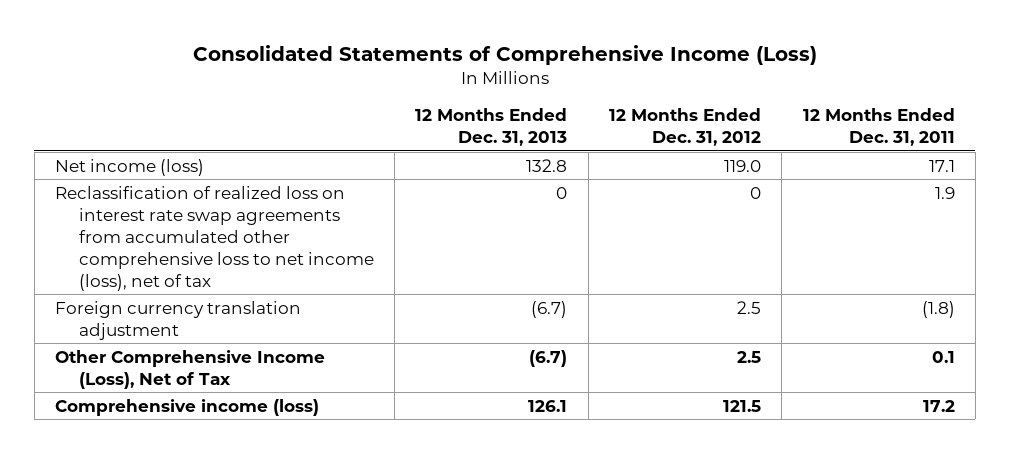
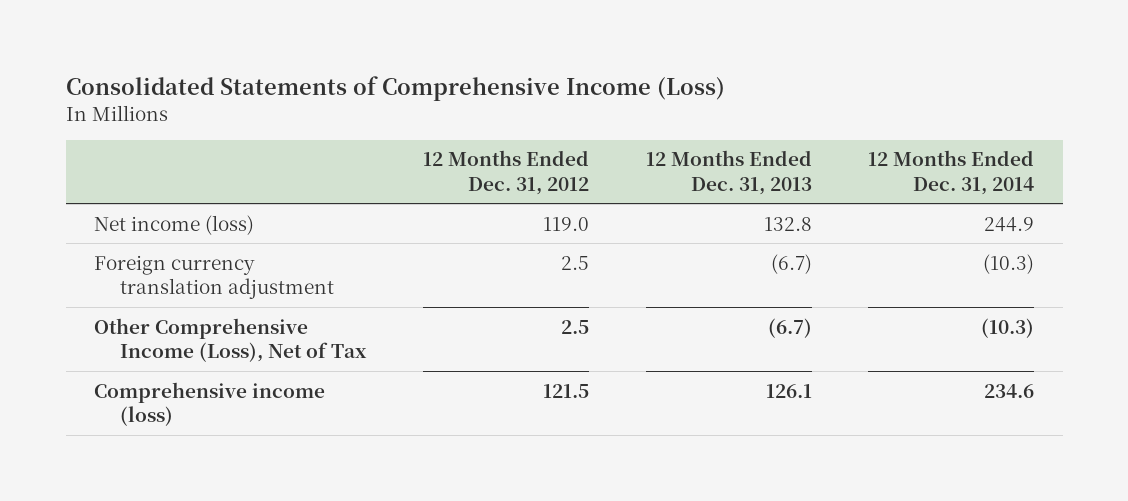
[802,108,955,147] 12 Months Ended Dec. 31, 2011 -> none
none -> [868,150,1035,195] 12 Months Ended Dec. 31, 2014
[54,185,374,291] Reclassification of realized loss on interest rate swap agreements from accumulated other comprehensive loss to net income (loss), net of tax -> none

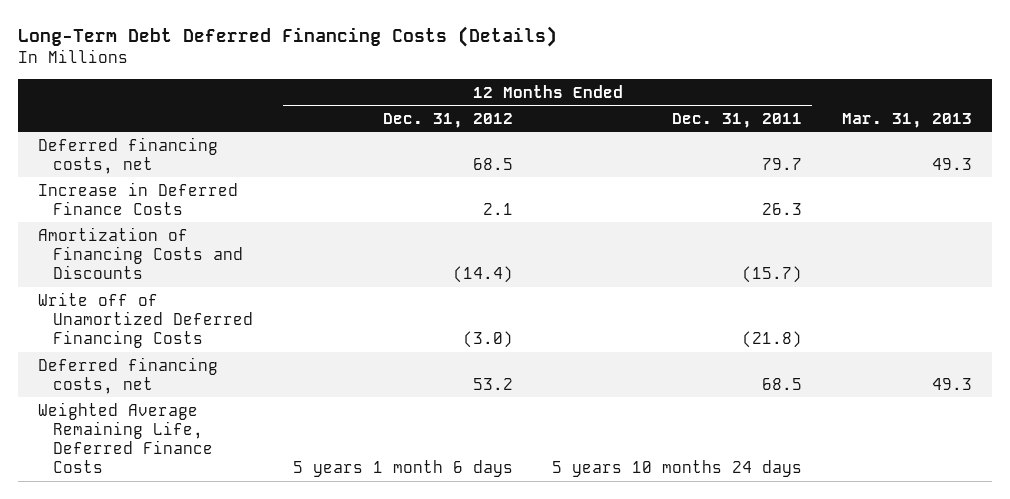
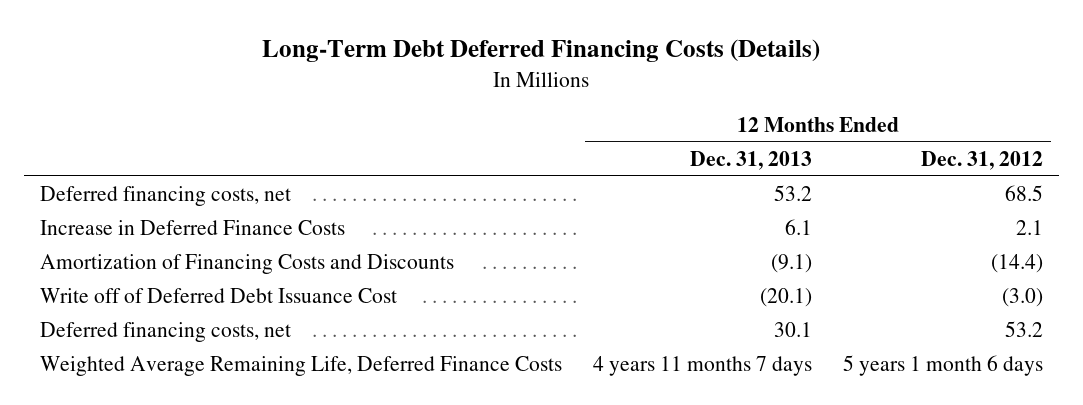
[672,112,803,128] Dec. 31, 2011 -> none
[841,112,972,128] Mar. 31, 2013 -> none
none -> [689,150,812,170] Dec. 31, 2013
[37,291,254,349] Write off of Unamortized Deferred Financing Costs -> [39,287,397,303] Write off of Deferred Debt Issuance Cost

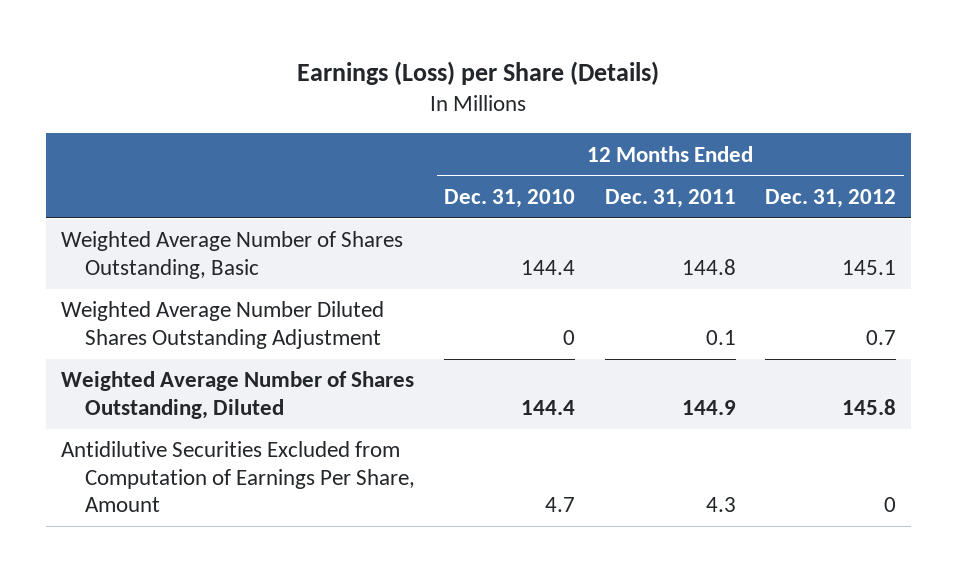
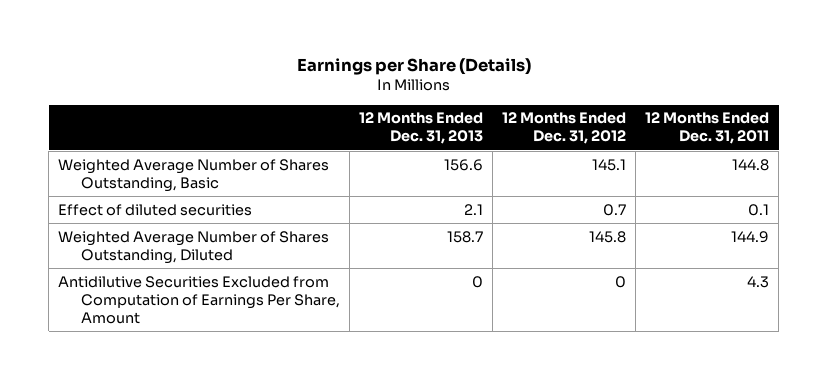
[297,60,660,85] Earnings (Loss) per Share (Details) -> [296,57,531,75] Earnings per Share (Details)
[444,188,576,208] Dec. 31, 2010 -> none
none -> [358,112,483,145] 12 Months Ended Dec. 31, 2013
[60,301,384,349] Weighted Average Number Diluted Shares Outstanding Adjustment -> [58,203,253,216] Effect of diluted securities

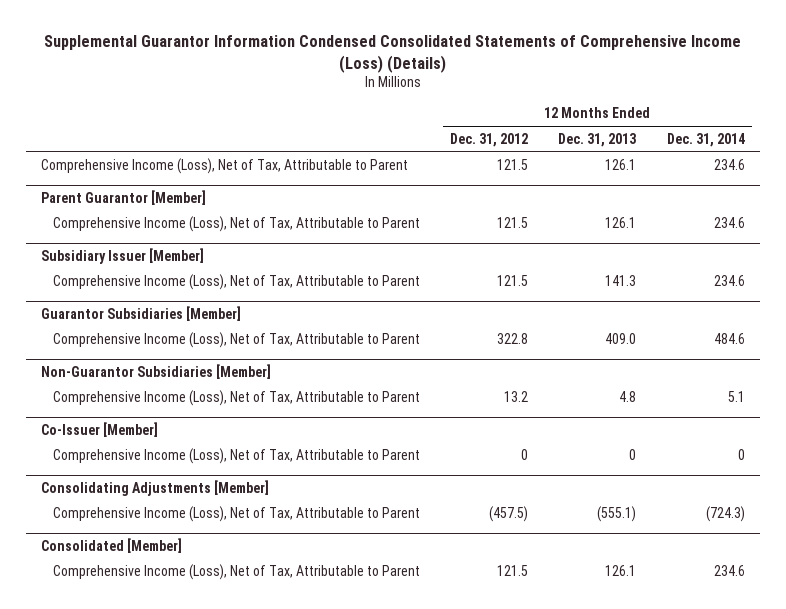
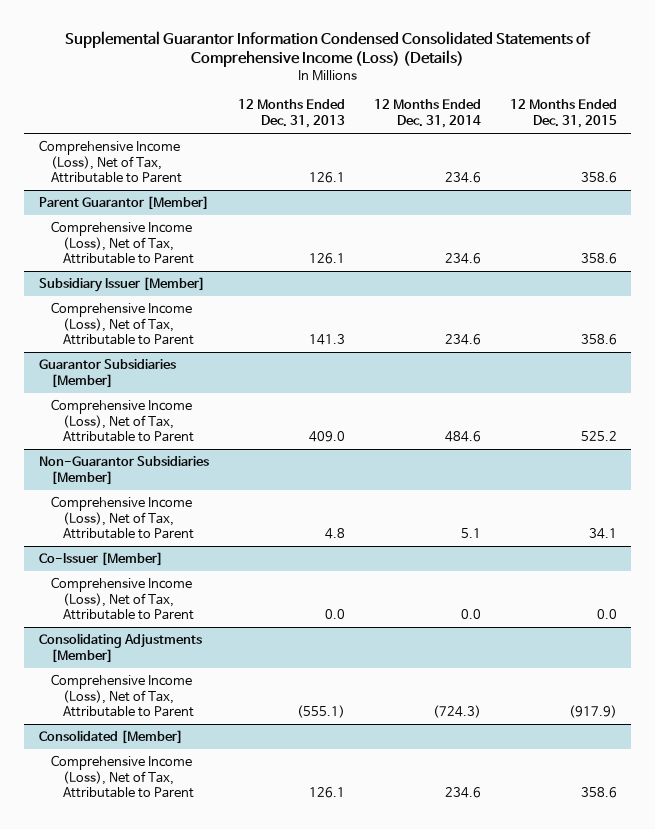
[450,132,529,147] Dec. 31, 2012 -> none
none -> [509,99,617,128] 12 Months Ended Dec. 31, 2015
[629,448,637,460] 0 -> [324,609,345,620] 0.0
[737,448,745,460] 0 -> [460,609,481,620] 0.0

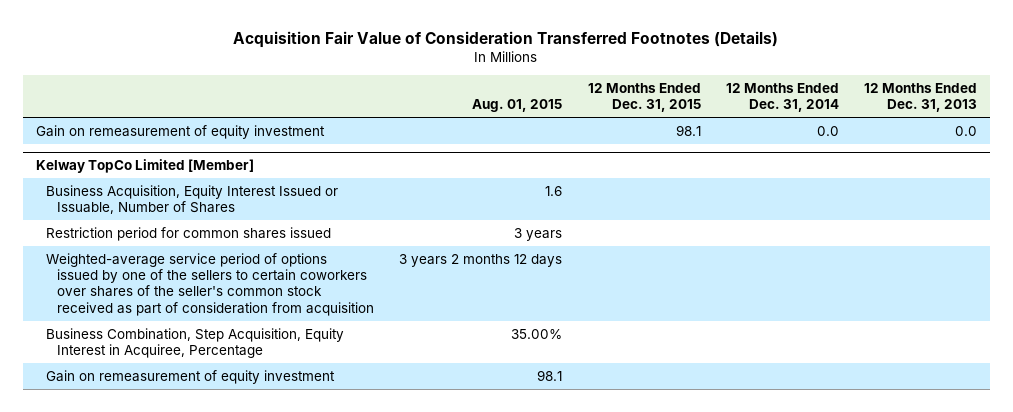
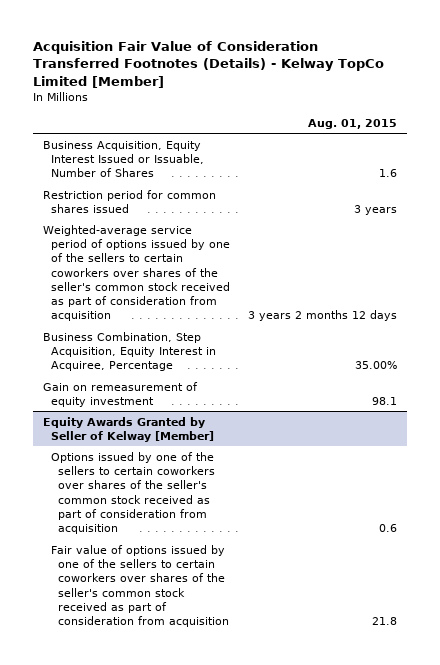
[233,30,779,48] Acquisition Fair Value of Consideration Transferred Footnotes (Details) -> [33,40,385,88] Acquisition Fair Value of Consideration Transferred Footnotes (Details) - Kelway TopCo Limited [Member]
[587,83,701,113] 12 Months Ended Dec. 31, 2015 -> none
[725,83,839,113] 12 Months Ended Dec. 31, 2014 -> none
[864,83,978,113] 12 Months Ended Dec. 31, 2013 -> none
[35,124,325,139] Gain on remeasurement of equity investment -> none
[35,158,254,173] Kelway TopCo Limited [Member] -> none
none -> [42,416,214,442] Equity Awards Granted by Seller of Kelway [Member]
none -> [50,451,216,535] Options issued by one of the sellers to certain coworkers over shares of the seller's common stock received as part of consideration from acquisition
none -> [50,544,230,628] Fair value of options issued by one of the sellers to certain coworkers over shares of the seller's common stock received as part of consideration from acquisition

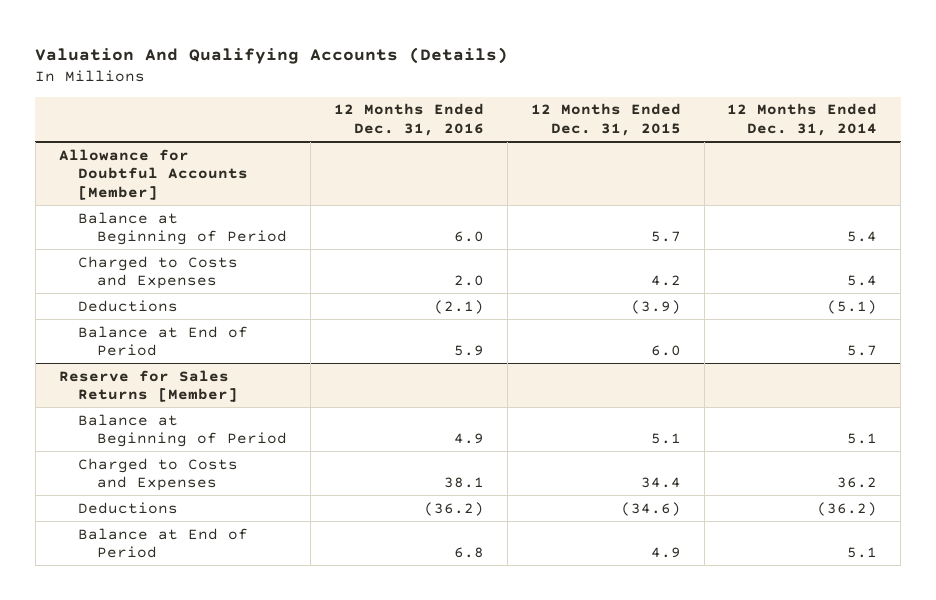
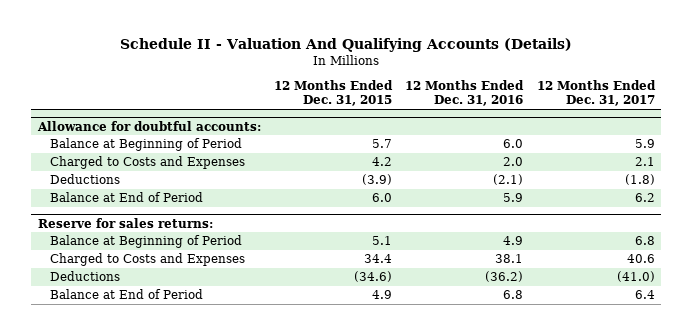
[35,46,509,64] Valuation And Qualifying Accounts (Details) -> [120,38,573,53] Schedule II - Valuation And Qualifying Accounts (Details)
[727,103,878,136] 12 Months Ended Dec. 31, 2014 -> none
none -> [536,79,656,107] 12 Months Ended Dec. 31, 2017
[58,148,248,200] Allowance for Doubtful Accounts [Member] -> [36,120,261,131] Allowance for doubtful accounts:
[58,369,238,403] Reserve for Sales Returns [Member] -> [37,217,213,228] Reserve for sales returns:

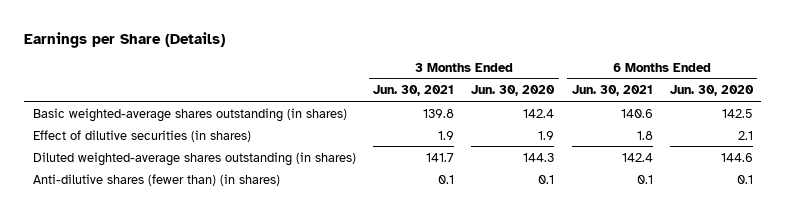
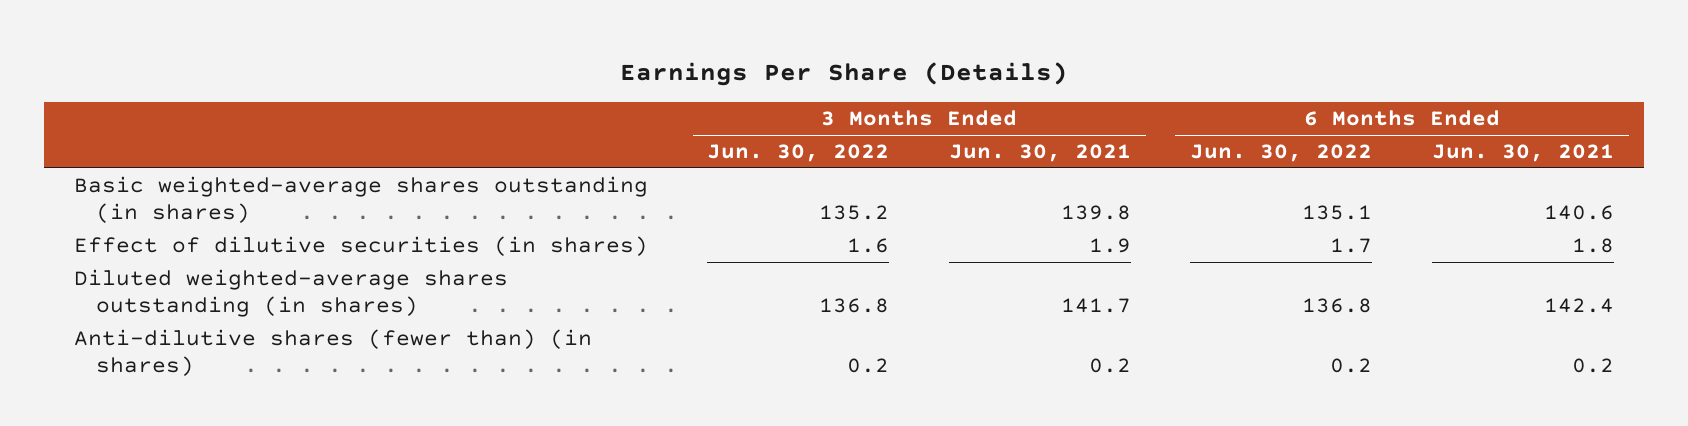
[24,31,226,48] Earnings per Share (Details) -> [619,61,1068,86] Earnings Per Share (Details)
[471,85,556,97] Jun. 30, 2020 -> none
[669,85,754,97] Jun. 30, 2020 -> none
none -> [707,144,890,163] Jun. 30, 2022
none -> [1190,144,1373,163] Jun. 30, 2022
[437,174,454,184] 0.1 -> [1088,358,1131,374] 0.2
[636,174,653,184] 0.1 -> [1571,358,1614,374] 0.2

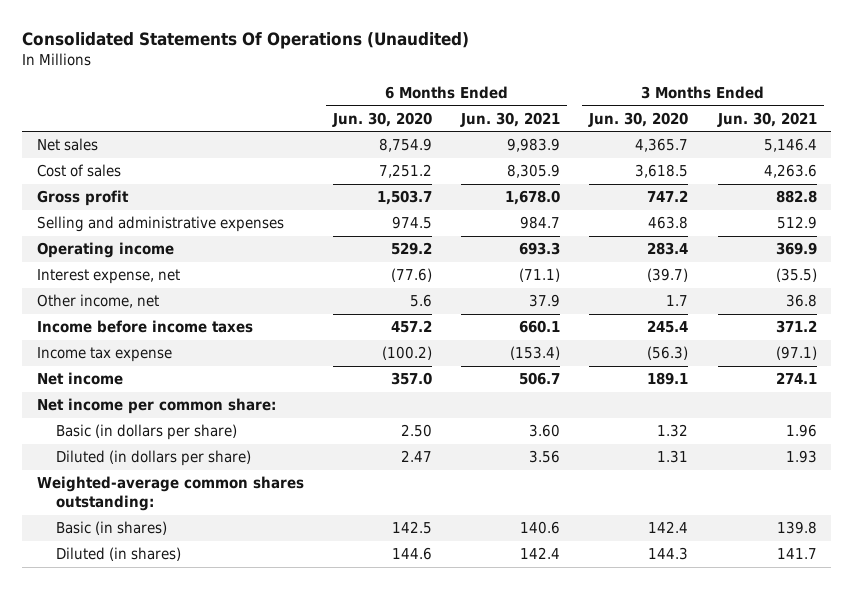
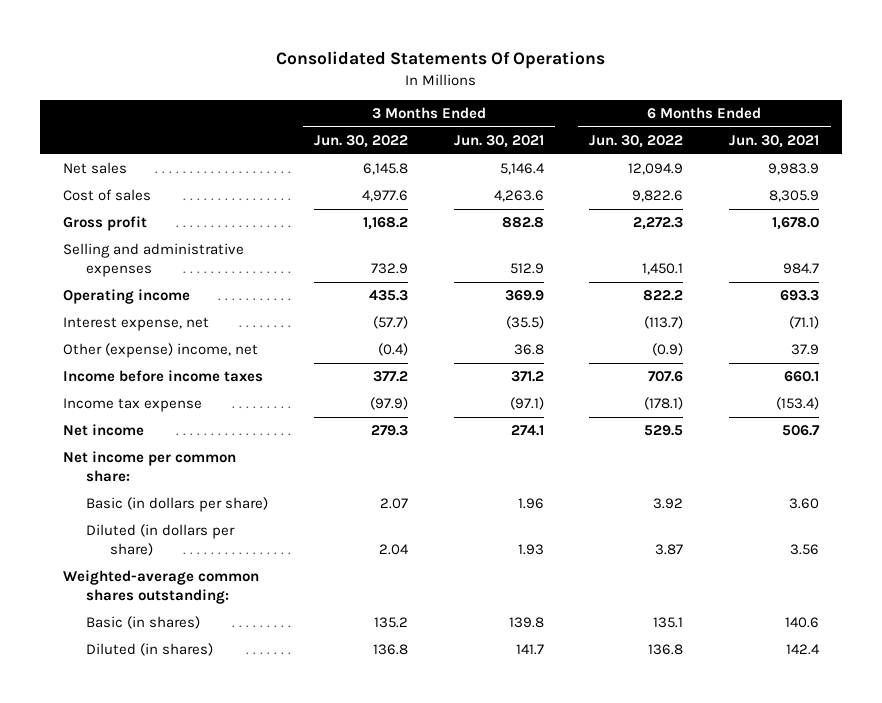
[22,32,470,50] Consolidated Statements Of Operations (Unaudited) -> [276,51,606,70] Consolidated Statements Of Operations
[332,111,433,127] Jun. 30, 2020 -> none
[588,111,689,127] Jun. 30, 2020 -> none
none -> [314,135,409,149] Jun. 30, 2022
none -> [589,135,684,149] Jun. 30, 2022
[36,294,159,309] Other income, net -> [63,343,259,359] Other (expense) income, net

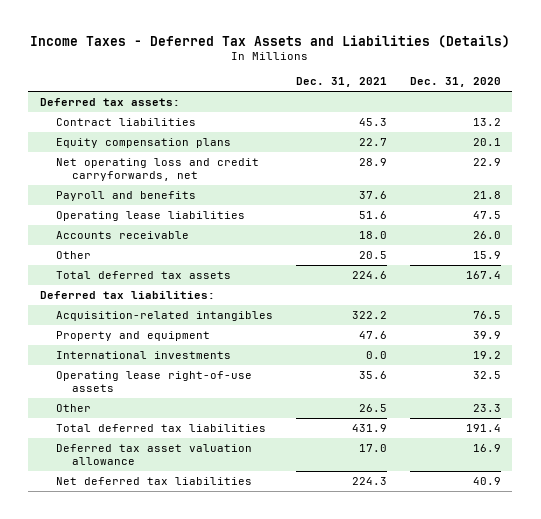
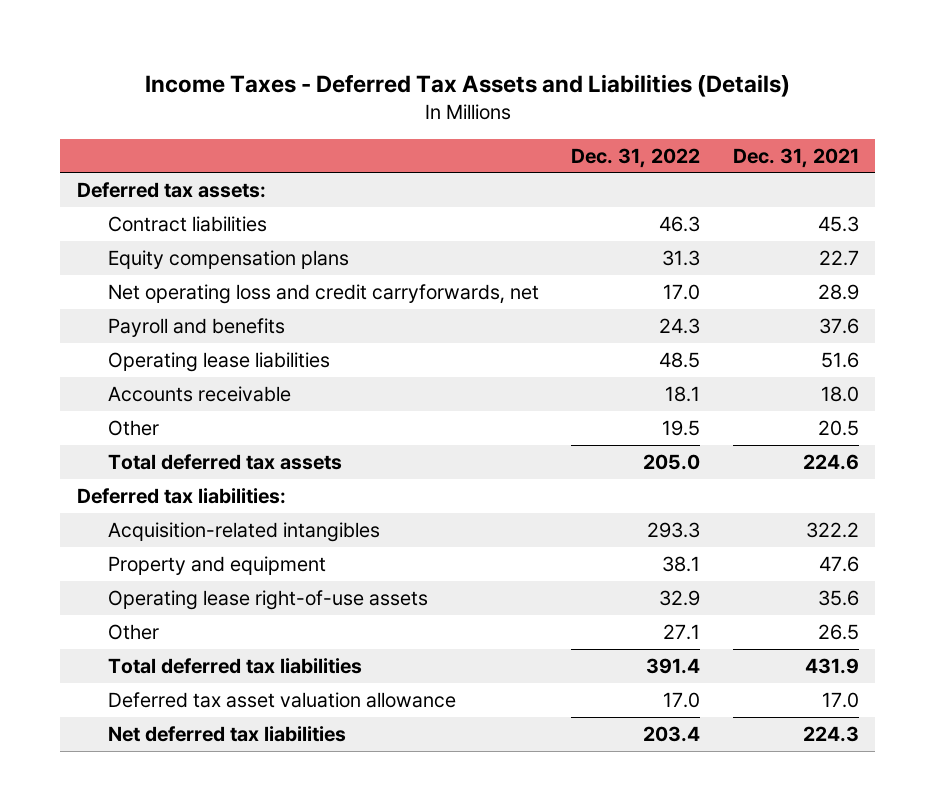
[409,77,501,88] Dec. 31, 2020 -> none
none -> [571,147,701,168] Dec. 31, 2022
[56,350,232,359] International investments -> none

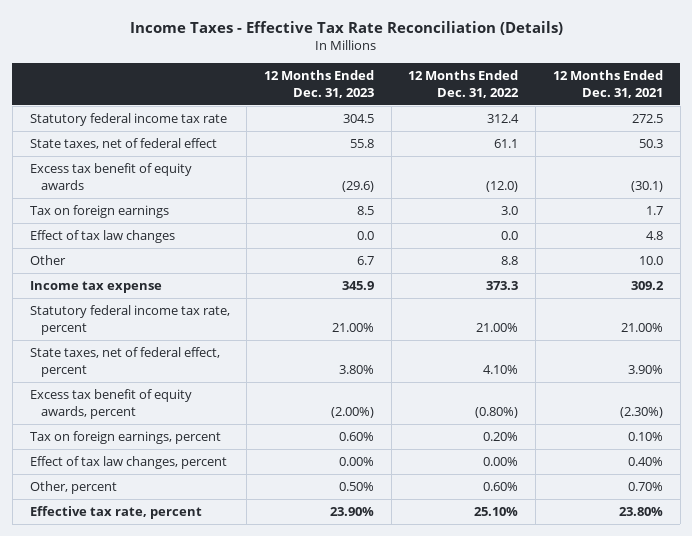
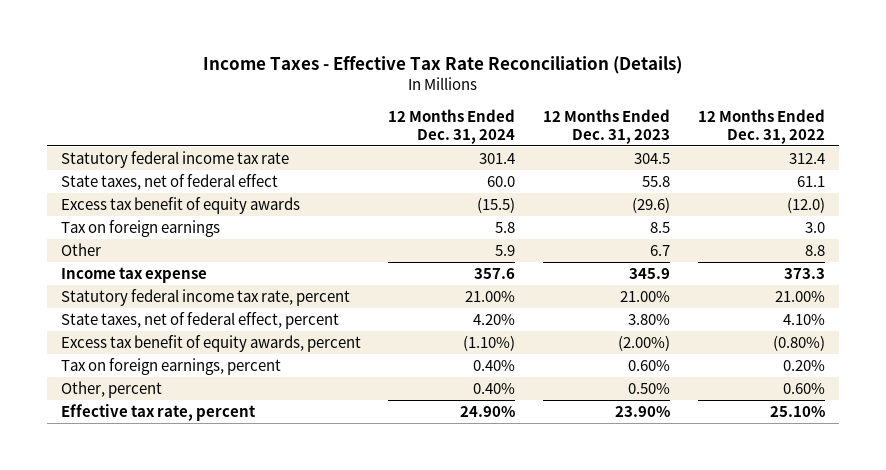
[552,70,663,99] 12 Months Ended Dec. 31, 2021 -> none
none -> [388,109,516,144] 12 Months Ended Dec. 31, 2024
[29,230,175,244] Effect of tax law changes -> none
[29,456,227,470] Effect of tax law changes, percent -> none

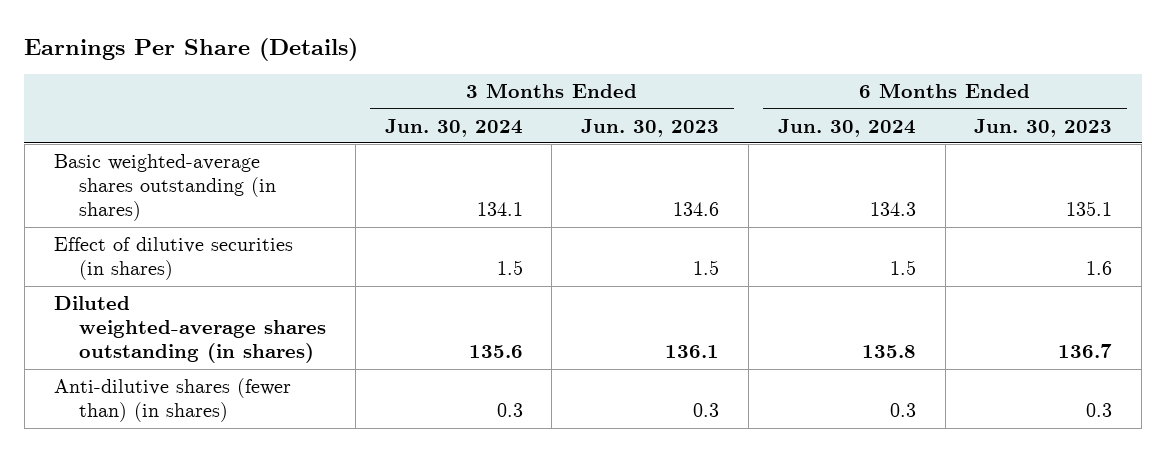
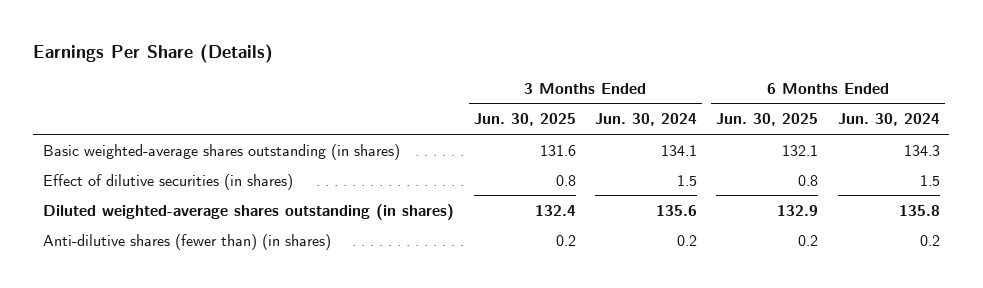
[581,118,720,137] Jun. 30, 2023 -> none
[974,118,1113,137] Jun. 30, 2023 -> none
none -> [473,113,576,127] Jun. 30, 2025
none -> [716,113,819,127] Jun. 30, 2025
[496,403,523,418] 0.3 -> [676,234,697,246] 0.2
[889,403,916,418] 0.3 -> [919,234,940,246] 0.2

